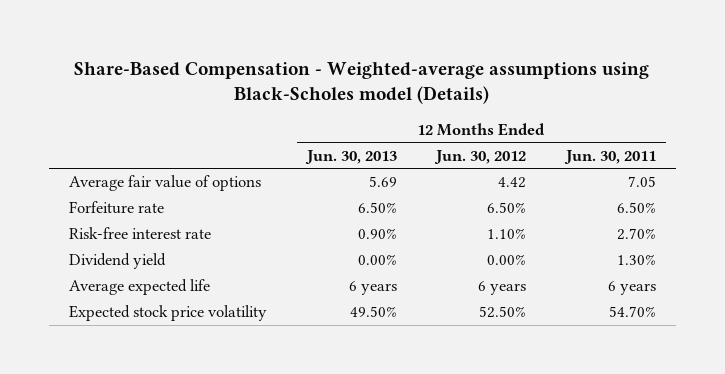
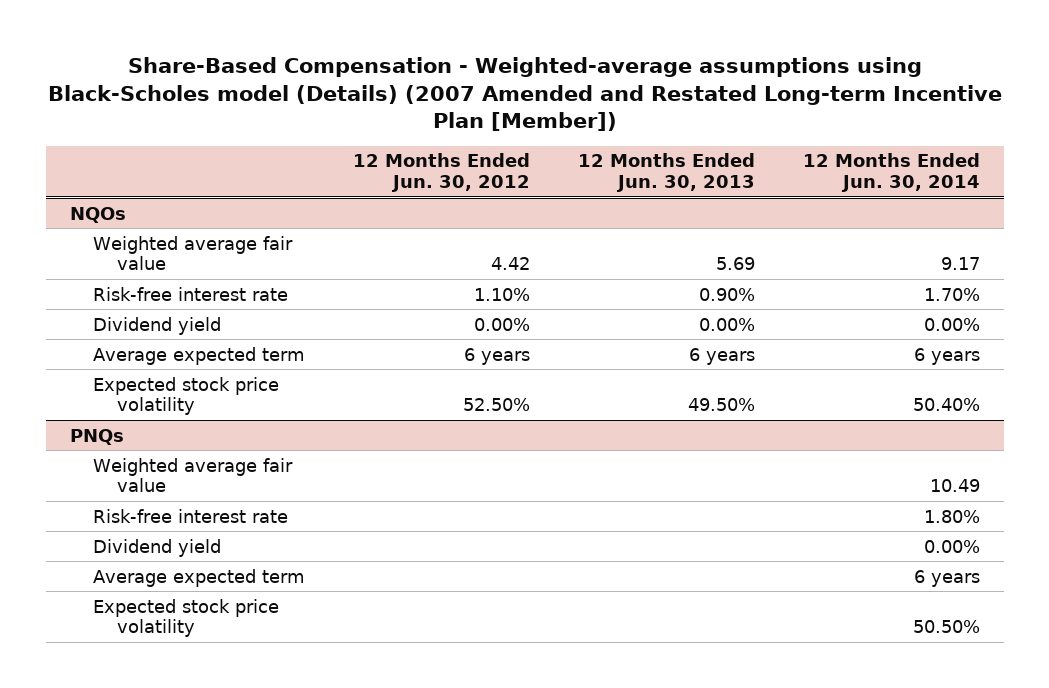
[74,61,650,105] Share-Based Compensation - Weighted-average assumptions using Black-Scholes model (Details) -> [47,57,1002,132] Share-Based Compensation - Weighted-average assumptions using Black-Scholes model (Details) (2007 Amended and Restated Long-term Incentive Plan [Member])
[563,149,656,164] Jun. 30, 2011 -> none
none -> [802,153,980,192] 12 Months Ended Jun. 30, 2014
[68,201,164,215] Forfeiture rate -> none
none -> [69,206,126,223] NQOs
[68,175,261,192] Average fair value of options -> [93,235,294,271] Weighted average fair value
[68,279,210,296] Average expected life -> [93,346,306,365] Average expected term
none -> [69,428,124,445] PNQs
none -> [93,457,294,493] Weighted average fair value
none -> [93,508,289,523] Risk-free interest rate
none -> [93,538,222,557] Dividend yield
none -> [93,568,306,587] Average expected term
none -> [93,598,280,638] Expected stock price volatility

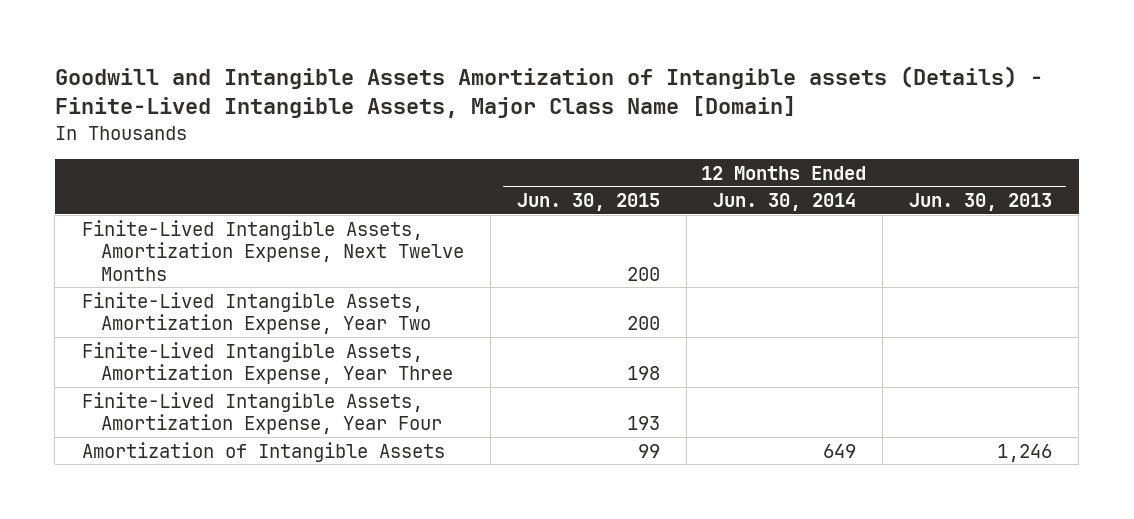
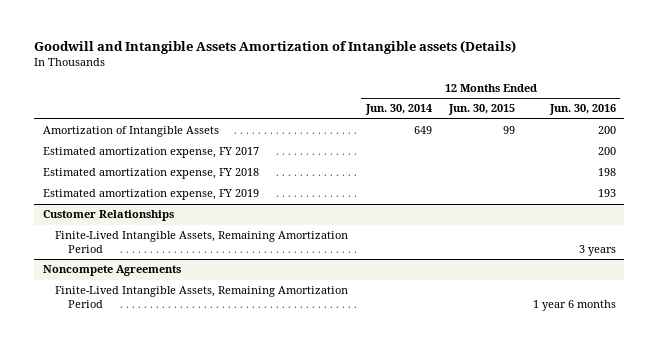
[54,65,1043,119] Goodwill and Intangible Assets Amortization of Intangible assets (Details) - Finite-Lived Intangible Assets, Major Class Name [Domain] -> [33,40,516,55] Goodwill and Intangible Assets Amortization of Intangible assets (Details)
[909,193,1053,212] Jun. 30, 2013 -> none
none -> [548,104,616,116] Jun. 30, 2016
[81,219,464,281] Finite-Lived Intangible Assets, Amortization Expense, Next Twelve Months -> none
[81,291,431,335] Finite-Lived Intangible Assets, Amortization Expense, Year Two -> none
[81,341,453,385] Finite-Lived Intangible Assets, Amortization Expense, Year Three -> none
[81,391,442,435] Finite-Lived Intangible Assets, Amortization Expense, Year Four -> none
none -> [42,147,259,159] Estimated amortization expense, FY 2017
none -> [42,168,259,180] Estimated amortization expense, FY 2018
none -> [42,189,259,201] Estimated amortization expense, FY 2019
none -> [42,210,174,222] Customer Relationships
none -> [55,231,349,253] Finite-Lived Intangible Assets, Remaining Amortization Period
none -> [42,265,181,277] Noncompete Agreements
none -> [55,286,349,308] Finite-Lived Intangible Assets, Remaining Amortization Period

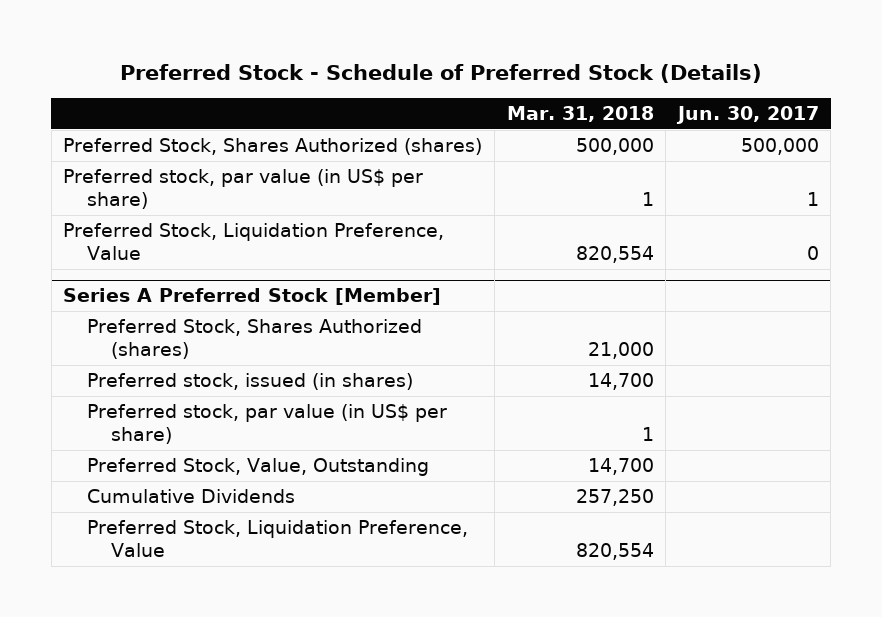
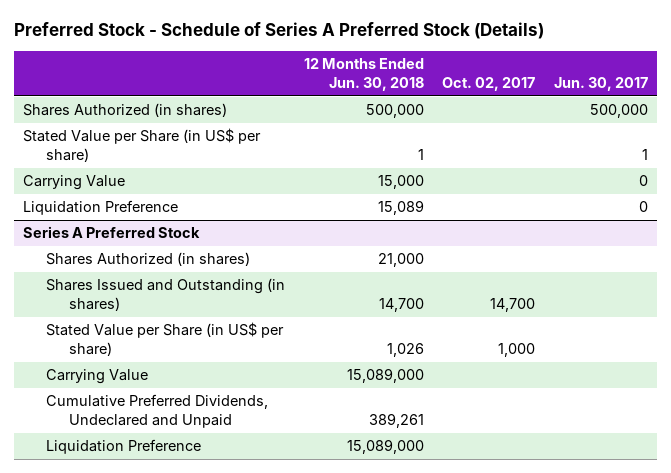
[120,63,763,83] Preferred Stock - Schedule of Preferred Stock (Details) -> [13,22,544,40] Preferred Stock - Schedule of Series A Preferred Stock (Details)
[506,106,654,123] Mar. 31, 2018 -> none
none -> [303,58,424,92] 12 Months Ended Jun. 30, 2018
none -> [442,77,536,92] Oct. 02, 2017
[87,458,430,477] Preferred Stock, Value, Outstanding -> none
[87,489,296,504] Cumulative Dividends -> none
[63,138,483,156] Preferred Stock, Shares Authorized (shares) -> [23,103,228,118] Shares Authorized (in shares)
[63,169,424,209] Preferred stock, par value (in US$ per share) -> [23,128,262,163] Stated Value per Share (in US$ per share)
none -> [23,175,126,191] Carrying Value
[63,223,445,260] Preferred Stock, Liquidation Preference, Value -> [23,200,179,216] Liquidation Preference
[63,288,442,306] Series A Preferred Stock [Member] -> [23,226,201,239] Series A Preferred Stock
[87,319,423,359] Preferred Stock, Shares Authorized (shares) -> [46,252,251,267] Shares Authorized (in shares)
[87,373,414,391] Preferred stock, issued (in shares) -> [46,278,286,312] Shares Issued and Outstanding (in shares)
[87,404,448,444] Preferred stock, par value (in US$ per share) -> [46,322,285,357] Stated Value per Share (in US$ per share)
none -> [46,369,149,385] Carrying Value
none -> [46,394,269,429] Cumulative Preferred Dividends, Undeclared and Unpaid
[87,520,469,557] Preferred Stock, Liquidation Preference, Value -> [46,439,202,455] Liquidation Preference

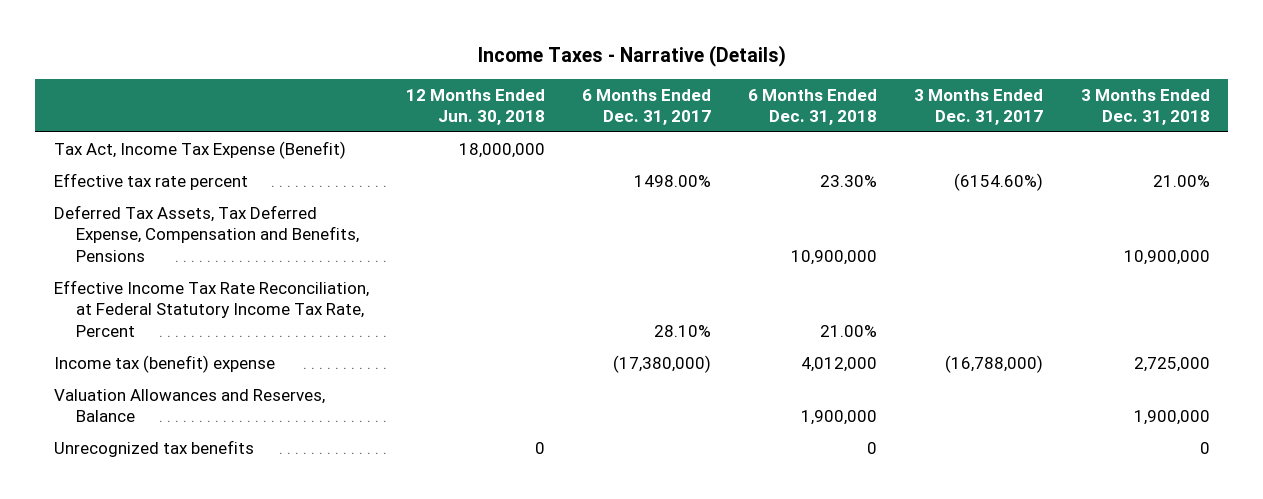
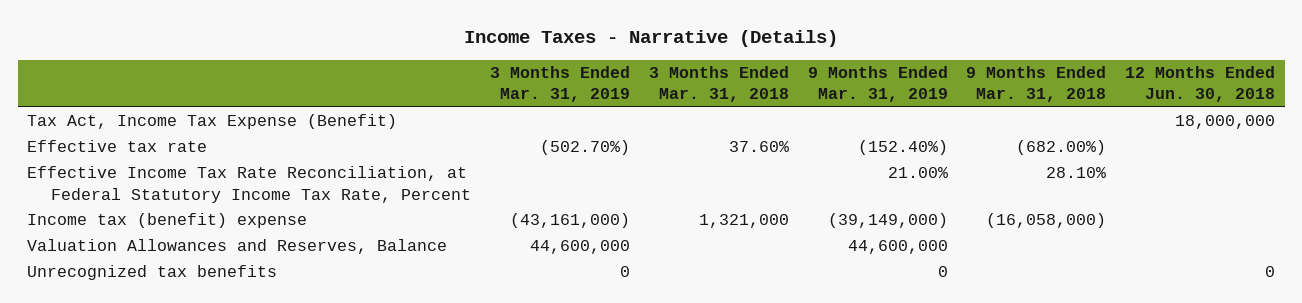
[581,88,711,126] 6 Months Ended Dec. 31, 2017 -> none
[748,88,878,126] 6 Months Ended Dec. 31, 2018 -> none
[914,88,1044,126] 3 Months Ended Dec. 31, 2017 -> none
[1080,88,1210,126] 3 Months Ended Dec. 31, 2018 -> none
none -> [490,65,631,103] 3 Months Ended Mar. 31, 2019
none -> [648,65,789,103] 3 Months Ended Mar. 31, 2018
none -> [807,65,948,103] 9 Months Ended Mar. 31, 2019
none -> [966,65,1107,103] 9 Months Ended Mar. 31, 2018
[53,205,359,262] Deferred Tax Assets, Tax Deferred Expense, Compensation and Benefits, Pensions -> none
[53,173,248,191] Effective tax rate percent -> [27,140,208,153] Effective tax rate

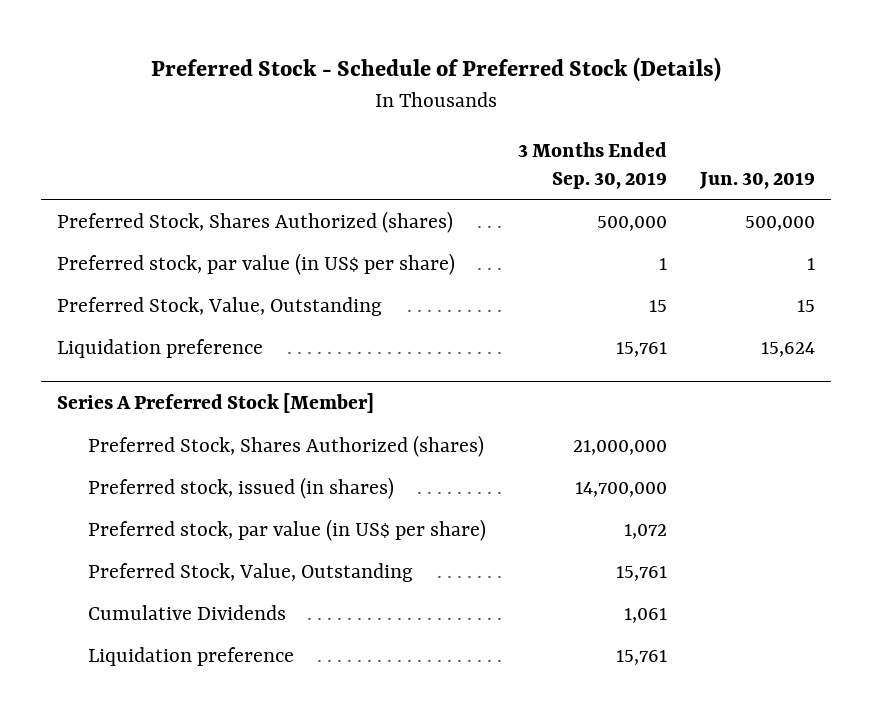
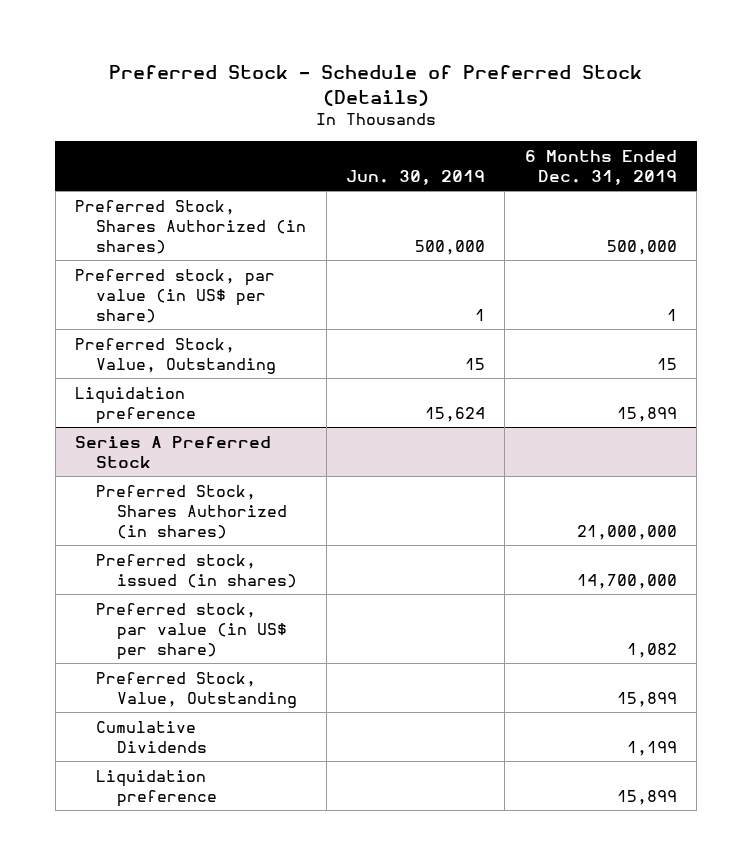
[518,141,668,189] 3 Months Ended Sep. 30, 2019 -> none
none -> [524,149,677,185] 6 Months Ended Dec. 31, 2019
[57,210,454,233] Preferred Stock, Shares Authorized (shares) -> [74,199,307,254] Preferred Stock, Shares Authorized (in shares)
[57,393,375,414] Series A Preferred Stock [Member] -> [74,435,271,468] Series A Preferred Stock
[87,434,484,457] Preferred Stock, Shares Authorized (shares) -> [96,484,288,539] Preferred Stock, Shares Authorized (in shares)

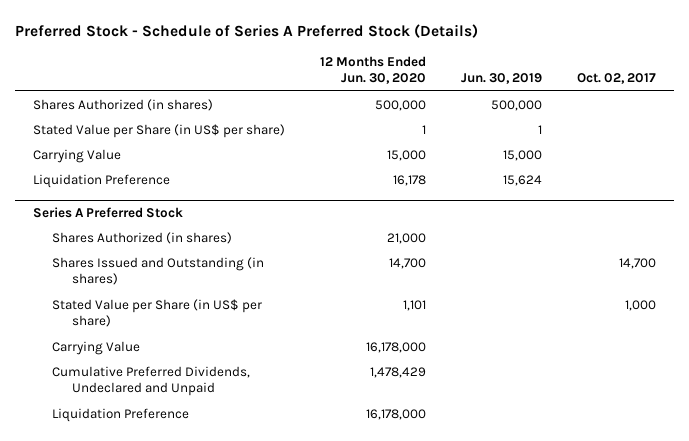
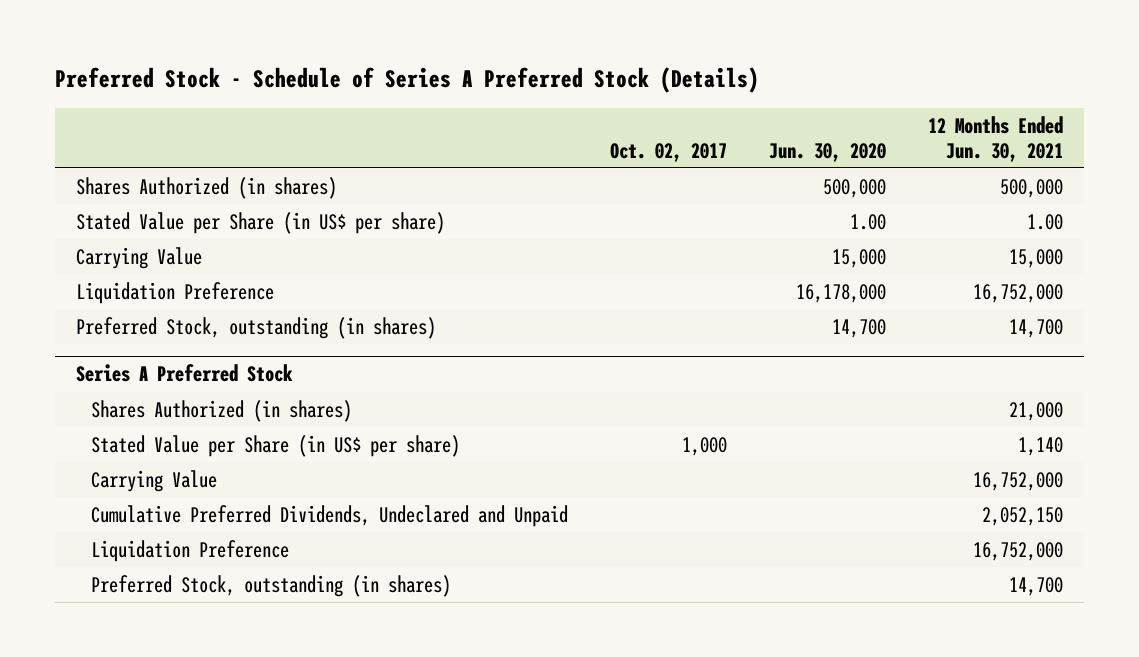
[320,55,427,85] 12 Months Ended Jun. 30, 2020 -> none
[461,73,543,85] Jun. 30, 2019 -> none
none -> [769,142,887,162] Jun. 30, 2020
none -> [928,115,1064,162] 12 Months Ended Jun. 30, 2021
none -> [75,316,436,339] Preferred Stock, outstanding (in shares)
[52,256,265,286] Shares Issued and Outstanding (in shares) -> none
none -> [90,574,451,597] Preferred Stock, outstanding (in shares)

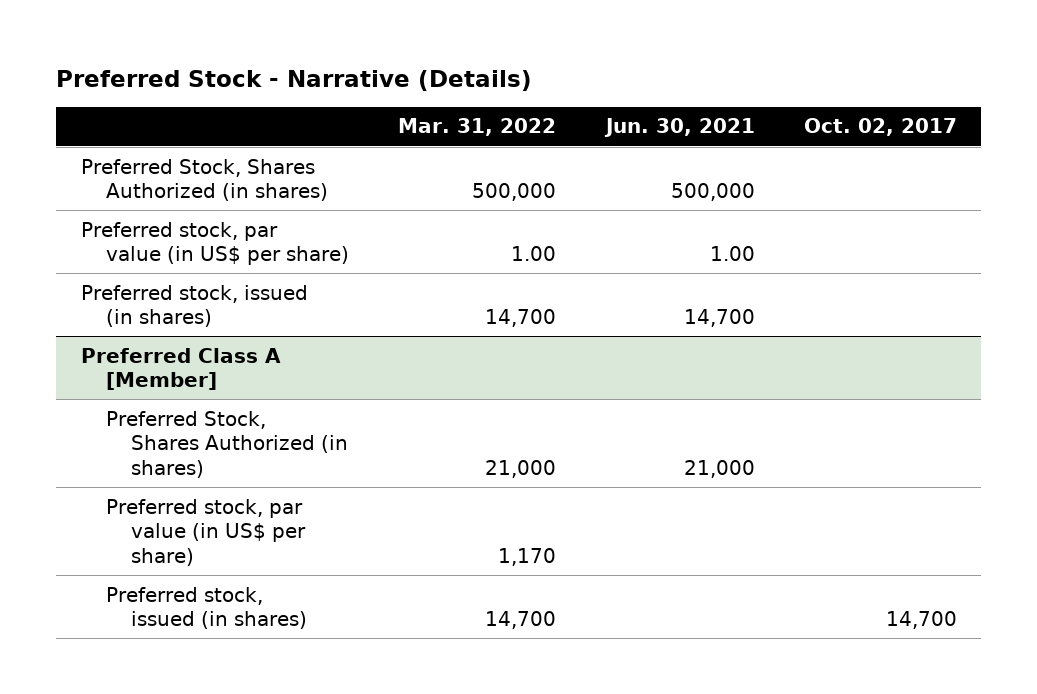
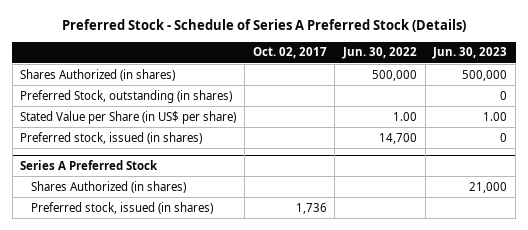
[55,69,532,91] Preferred Stock - Narrative (Details) -> [61,19,466,33] Preferred Stock - Schedule of Series A Preferred Stock (Details)
[398,118,557,137] Mar. 31, 2022 -> none
[603,118,755,138] Jun. 30, 2021 -> none
none -> [342,47,418,60] Jun. 30, 2022
none -> [432,47,508,60] Jun. 30, 2023
[80,158,329,202] Preferred Stock, Shares Authorized (in shares) -> [20,68,176,81] Shares Authorized (in shares)
none -> [20,89,233,103] Preferred Stock, outstanding (in shares)
[80,221,350,266] Preferred stock, par value (in US$ per share) -> [20,110,237,124] Stated Value per Share (in US$ per share)
[80,347,281,391] Preferred Class A [Member] -> none
[106,410,349,478] Preferred Stock, Shares Authorized (in shares) -> none
[106,498,307,566] Preferred stock, par value (in US$ per share) -> none
[106,586,308,630] Preferred stock, issued (in shares) -> none
none -> [20,159,159,170] Series A Preferred Stock
none -> [31,180,187,193] Shares Authorized (in shares)
none -> [31,201,214,214] Preferred stock, issued (in shares)

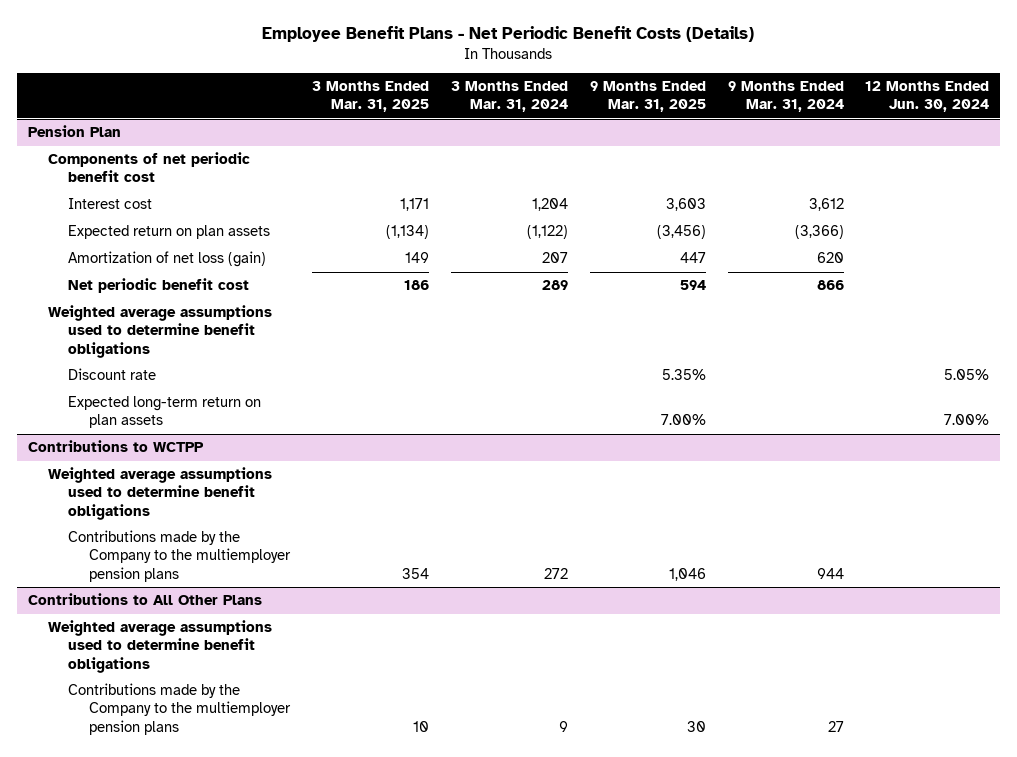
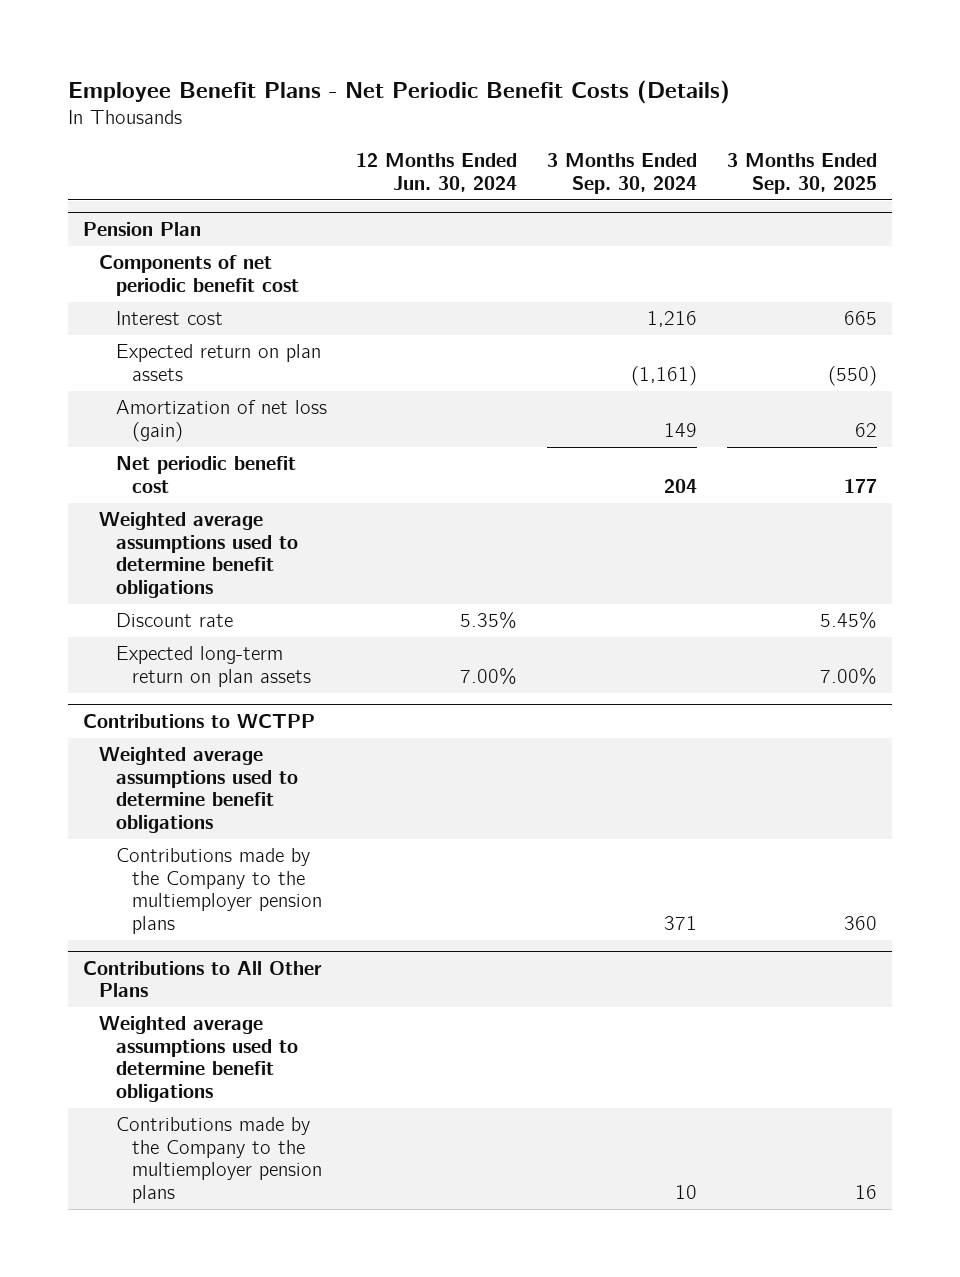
[311,81,429,113] 3 Months Ended Mar. 31, 2025 -> none
[450,81,568,113] 3 Months Ended Mar. 31, 2024 -> none
[589,81,706,113] 9 Months Ended Mar. 31, 2025 -> none
[727,81,844,113] 9 Months Ended Mar. 31, 2024 -> none
none -> [547,153,698,194] 3 Months Ended Sep. 30, 2024
none -> [727,153,878,194] 3 Months Ended Sep. 30, 2025
[944,369,990,381] 5.05% -> [460,612,518,630] 5.35%

